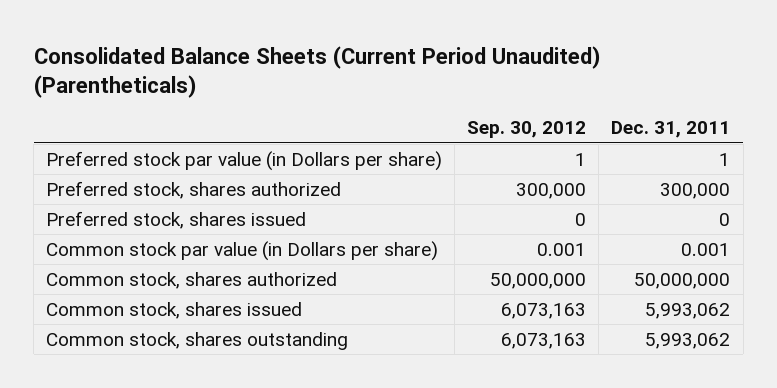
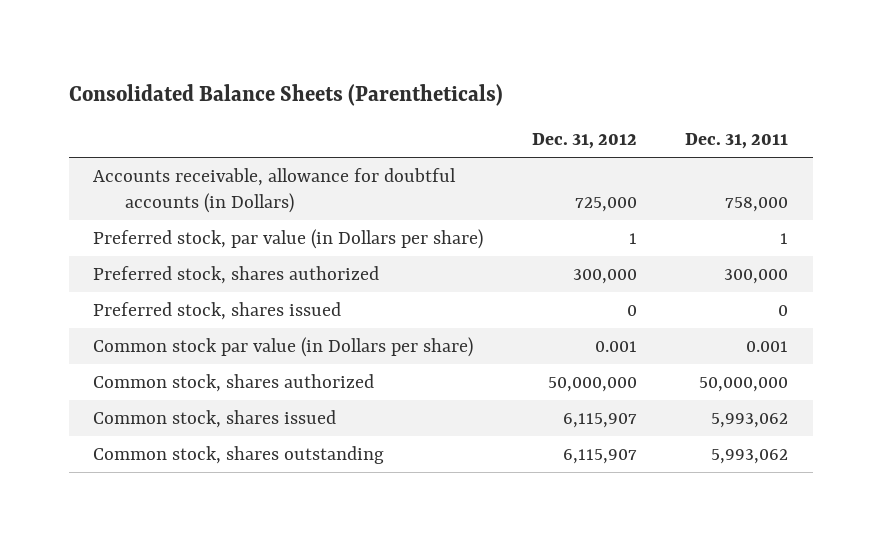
[33,45,601,99] Consolidated Balance Sheets (Current Period Unaudited) (Parentheticals) -> [68,83,503,106] Consolidated Balance Sheets (Parentheticals)
[467,121,587,139] Sep. 30, 2012 -> none
none -> [531,133,637,150] Dec. 31, 2012
none -> [93,167,457,213] Accounts receivable, allowance for doubtful accounts (in Dollars)
[46,150,443,171] Preferred stock par value (in Dollars per share) -> [93,228,484,249] Preferred stock, par value (in Dollars per share)

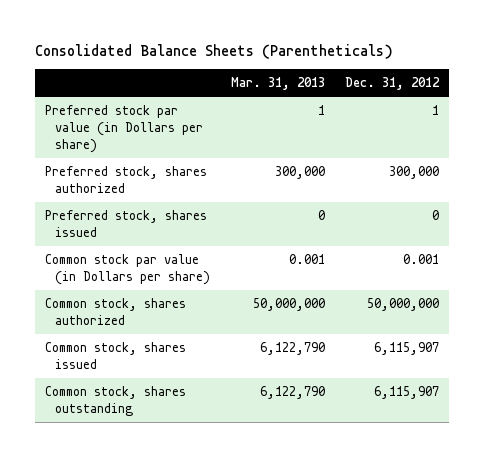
[685,133,789,150] Dec. 31, 2011 -> none
none -> [230,77,325,91] Mar. 31, 2013
[93,167,457,213] Accounts receivable, allowance for doubtful accounts (in Dollars) -> none
[93,228,484,249] Preferred stock, par value (in Dollars per share) -> [45,105,204,153] Preferred stock par value (in Dollars per share)

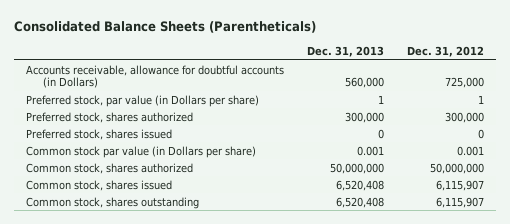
[230,77,325,91] Mar. 31, 2013 -> none
none -> [306,46,384,58] Dec. 31, 2013
none -> [25,64,284,89] Accounts receivable, allowance for doubtful accounts (in Dollars)
[45,105,204,153] Preferred stock par value (in Dollars per share) -> [25,94,259,107] Preferred stock, par value (in Dollars per share)

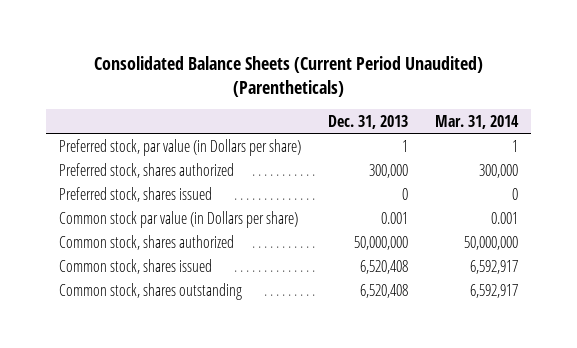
[13,21,316,34] Consolidated Balance Sheets (Parentheticals) -> [93,55,483,97] Consolidated Balance Sheets (Current Period Unaudited) (Parentheticals)
[407,46,485,58] Dec. 31, 2012 -> none
none -> [434,114,519,129] Mar. 31, 2014
[25,64,284,89] Accounts receivable, allowance for doubtful accounts (in Dollars) -> none

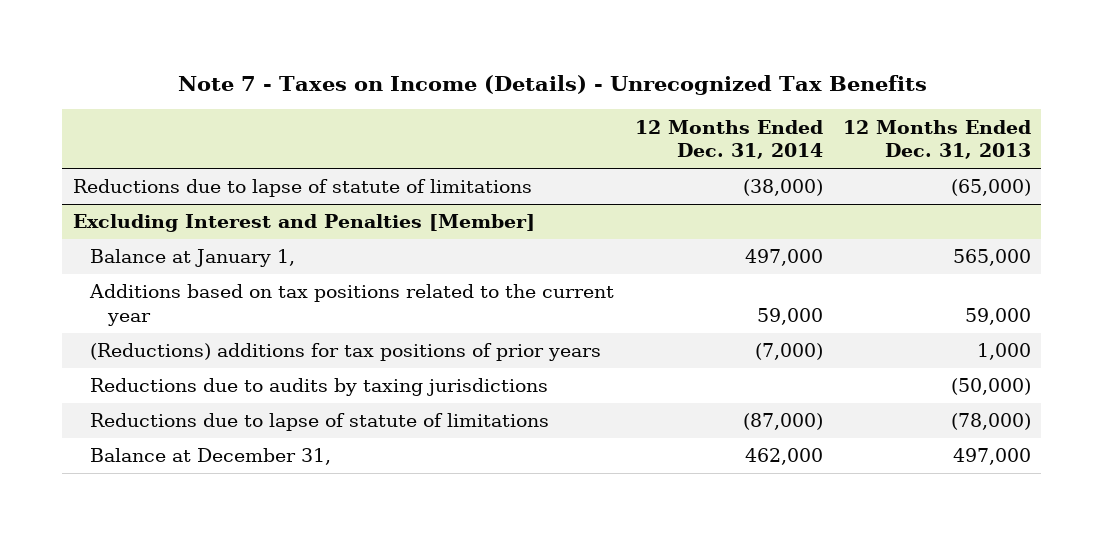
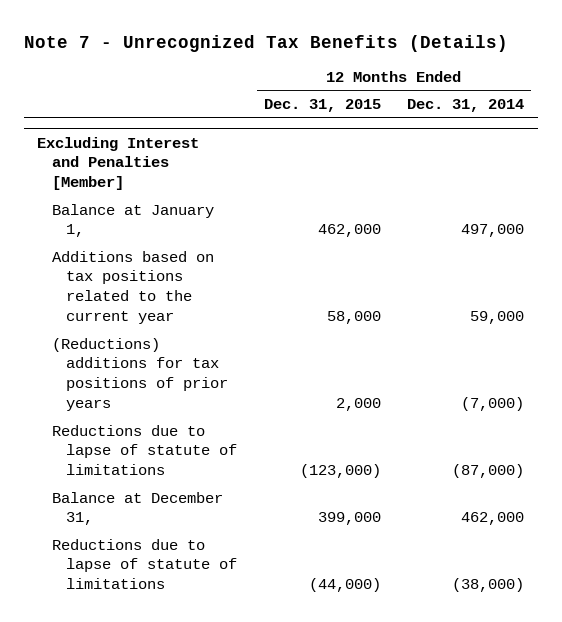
[177,74,927,95] Note 7 - Taxes on Income (Details) - Unrecognized Tax Benefits -> [23,34,508,52] Note 7 - Unrecognized Tax Benefits (Details)
[843,119,1032,160] 12 Months Ended Dec. 31, 2013 -> none
none -> [263,99,381,113] Dec. 31, 2015
[72,179,532,198] Reductions due to lapse of statute of limitations -> none
[90,378,549,397] Reductions due to audits by taxing jurisdictions -> none
none -> [51,538,237,590] Reductions due to lapse of statute of limitations

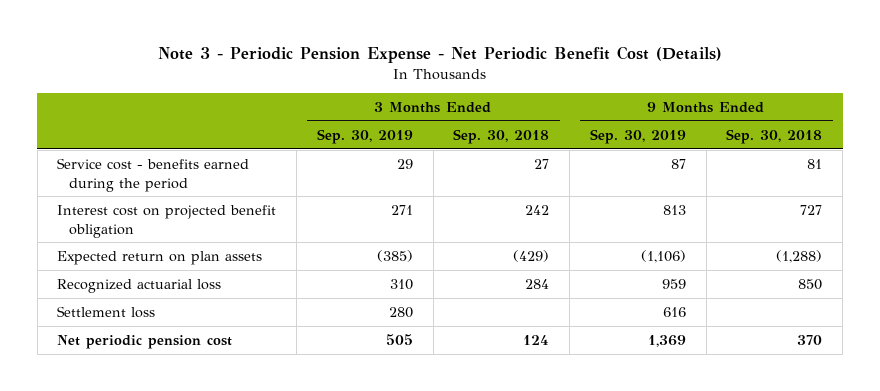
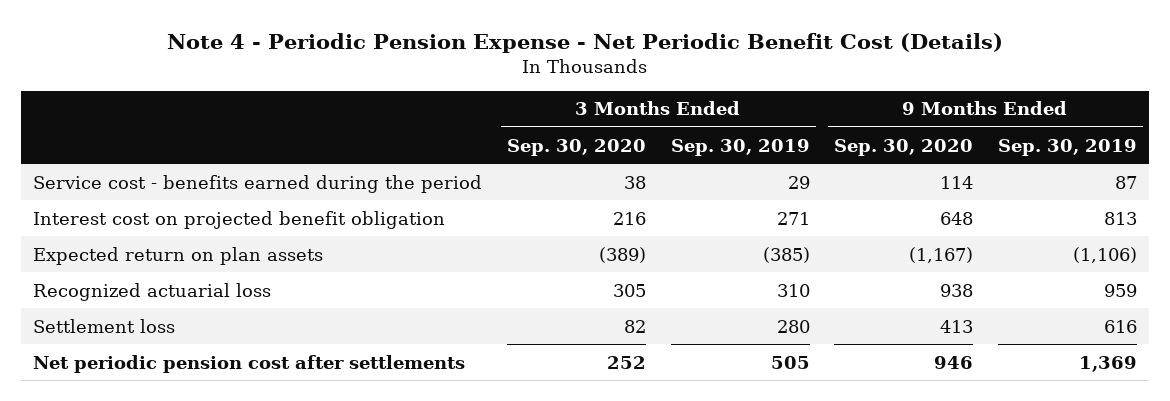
[157,46,722,64] Note 3 - Periodic Pension Expense - Net Periodic Benefit Cost (Details) -> [167,32,1004,53] Note 4 - Periodic Pension Expense - Net Periodic Benefit Cost (Details)
[453,128,550,144] Sep. 30, 2018 -> none
[726,128,823,144] Sep. 30, 2018 -> none
none -> [506,138,646,156] Sep. 30, 2020
none -> [834,138,974,156] Sep. 30, 2020
[57,334,233,349] Net periodic pension cost -> [33,354,466,373] Net periodic pension cost after settlements

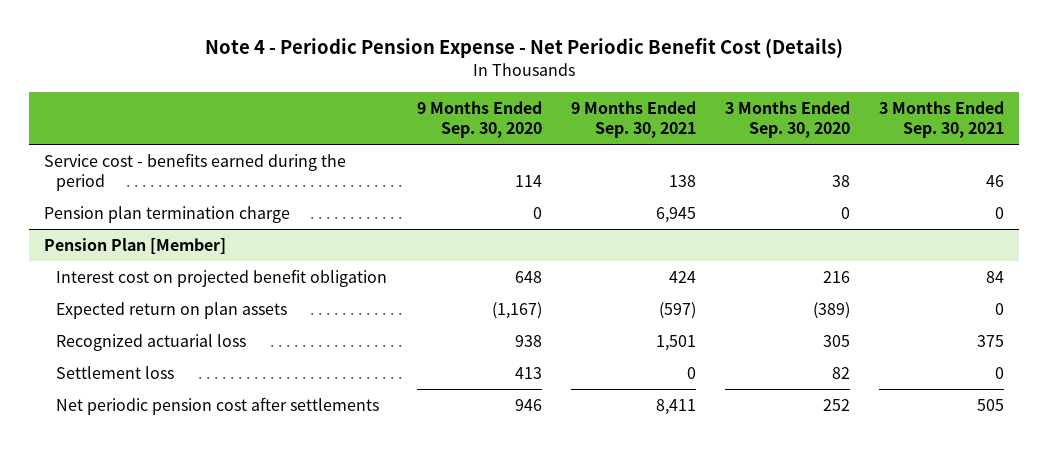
[670,138,810,156] Sep. 30, 2019 -> none
[997,138,1137,156] Sep. 30, 2019 -> none
none -> [570,100,696,139] 9 Months Ended Sep. 30, 2021
none -> [879,100,1005,139] 3 Months Ended Sep. 30, 2021
none -> [43,205,290,223] Pension plan termination charge
none -> [43,237,226,254] Pension Plan [Member]

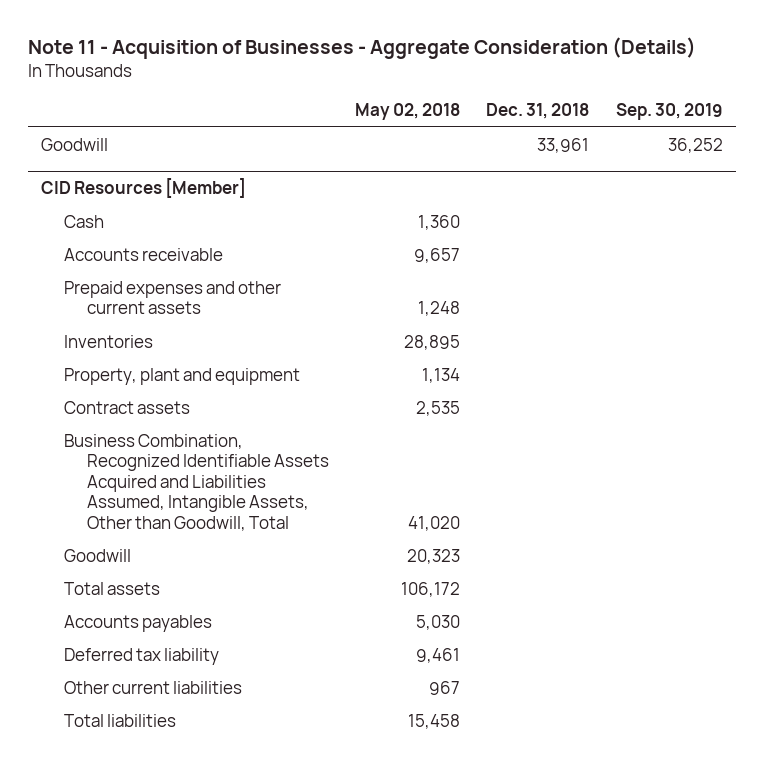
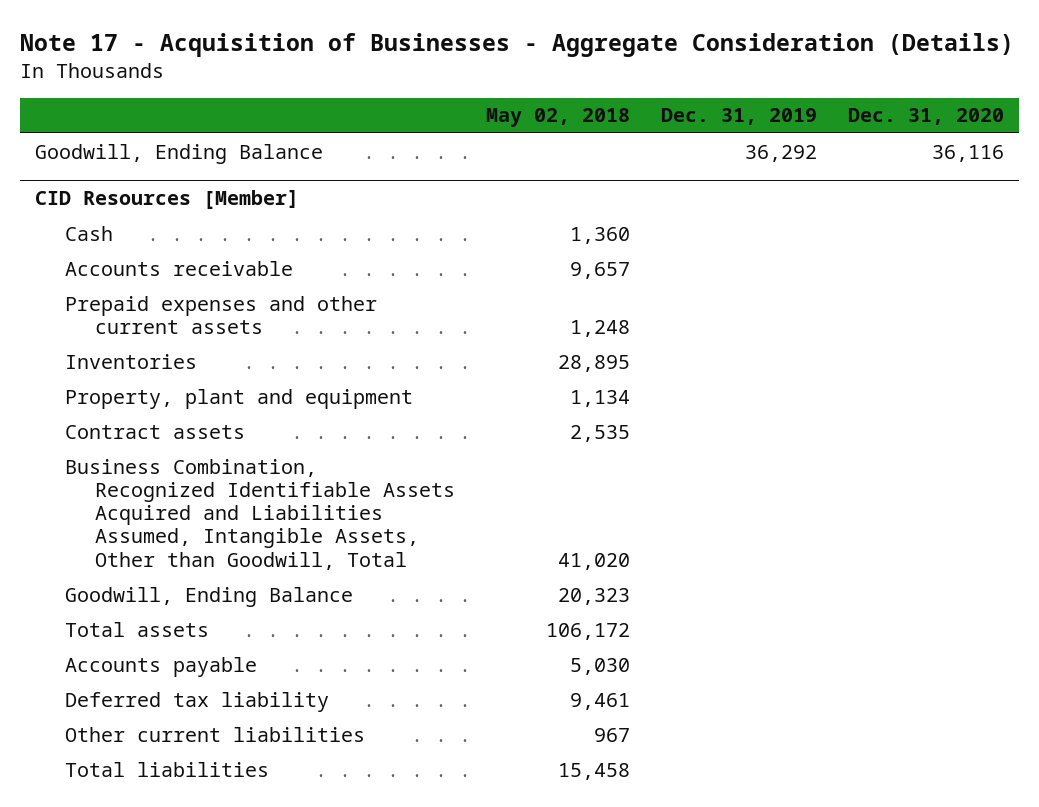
[27,37,696,60] Note 11 - Acquisition of Businesses - Aggregate Consideration (Details) -> [19,32,1014,57] Note 17 - Acquisition of Businesses - Aggregate Consideration (Details)
[486,103,590,120] Dec. 31, 2018 -> none
[615,103,723,121] Sep. 30, 2019 -> none
none -> [660,108,817,126] Dec. 31, 2019
none -> [847,108,1004,126] Dec. 31, 2020
[41,137,109,151] Goodwill -> [35,143,324,164] Goodwill, Ending Balance
[63,548,131,562] Goodwill -> [65,586,354,607] Goodwill, Ending Balance
[63,614,212,632] Accounts payables -> [65,656,258,677] Accounts payable

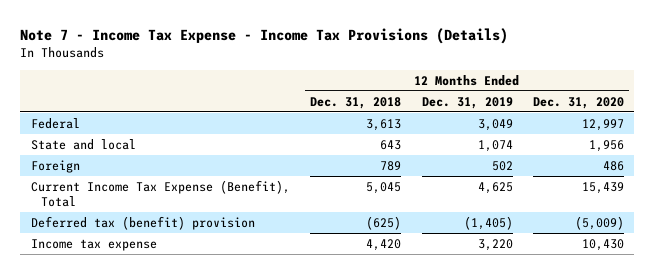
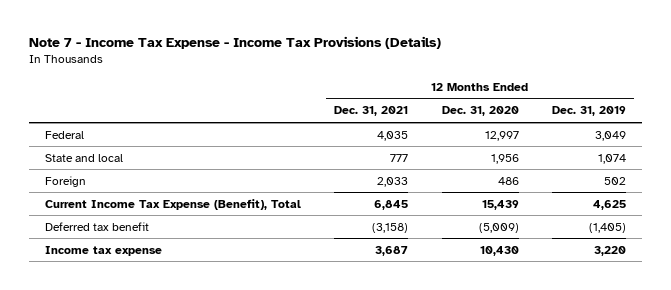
[310,96,402,109] Dec. 31, 2018 -> none
none -> [334,106,409,117] Dec. 31, 2021
[30,215,255,230] Deferred tax (benefit) provision -> [45,221,150,231] Deferred tax benefit

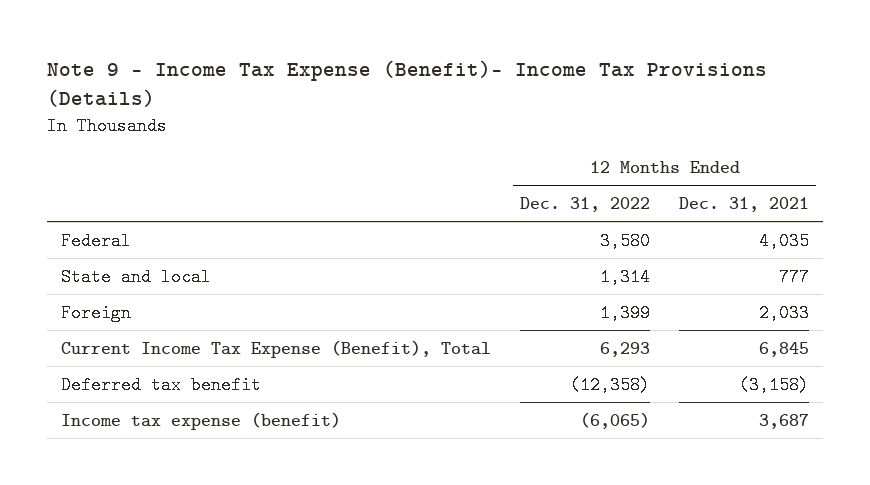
[28,36,441,50] Note 7 - Income Tax Expense - Income Tax Provisions (Details) -> [47,60,768,108] Note 9 - Income Tax Expense (Benefit)- Income Tax Provisions (Details)
[441,106,519,117] Dec. 31, 2020 -> none
[551,106,626,117] Dec. 31, 2019 -> none
none -> [520,197,651,213] Dec. 31, 2022
[45,245,163,256] Income tax expense -> [61,411,342,430] Income tax expense (benefit)

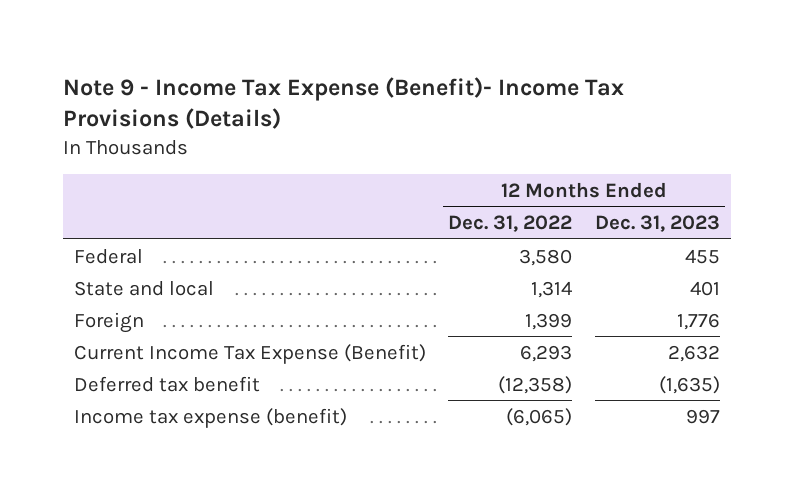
[678,197,809,213] Dec. 31, 2021 -> none
none -> [594,214,720,232] Dec. 31, 2023
[61,339,492,358] Current Income Tax Expense (Benefit), Total -> [74,343,427,364] Current Income Tax Expense (Benefit)

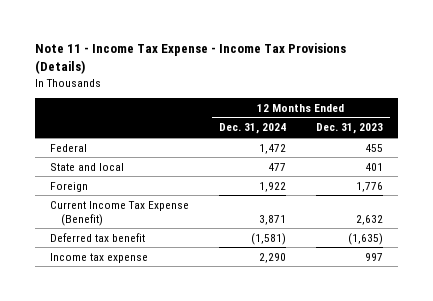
[62,76,624,130] Note 9 - Income Tax Expense (Benefit)- Income Tax Provisions (Details) -> [35,43,347,75] Note 11 - Income Tax Expense - Income Tax Provisions (Details)
[448,214,573,232] Dec. 31, 2022 -> none
none -> [219,123,287,135] Dec. 31, 2024
[74,407,348,428] Income tax expense (benefit) -> [50,252,149,263] Income tax expense

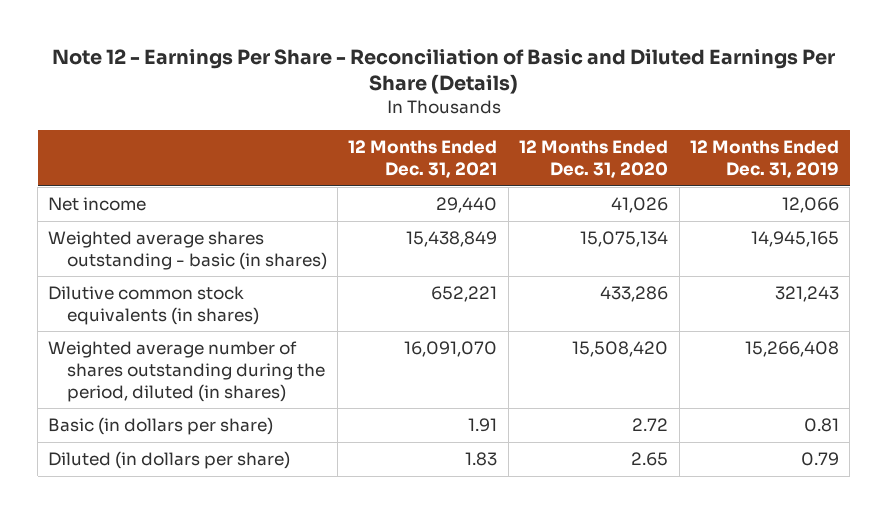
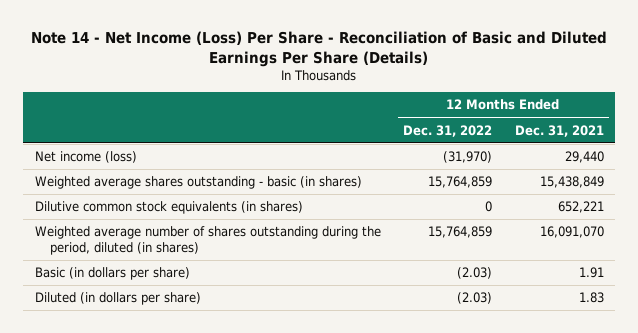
[51,48,835,95] Note 12 - Earnings Per Share - Reconciliation of Basic and Diluted Earnings Per Share (Details) -> [31,31,608,67] Note 14 - Net Income (Loss) Per Share - Reconciliation of Basic and Diluted Earnings Per Share (Details)
[519,140,669,179] 12 Months Ended Dec. 31, 2020 -> none
[690,140,840,179] 12 Months Ended Dec. 31, 2019 -> none
none -> [403,124,493,137] Dec. 31, 2022
[48,197,147,212] Net income -> [34,151,137,164] Net income (loss)

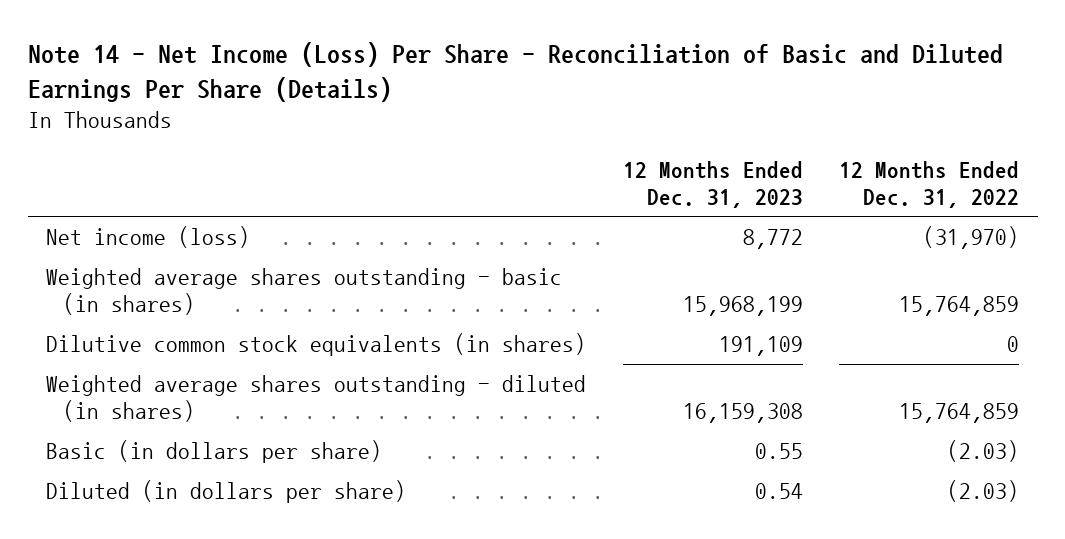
[514,124,604,137] Dec. 31, 2021 -> none
none -> [622,160,803,208] 12 Months Ended Dec. 31, 2023
[34,226,381,256] Weighted average number of shares outstanding during the period, diluted (in shares) -> [46,375,587,423] Weighted average shares outstanding - diluted (in shares)

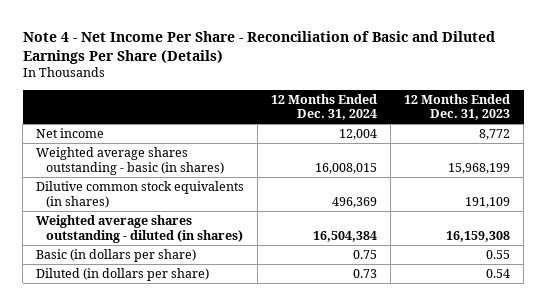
[27,42,1003,102] Note 14 - Net Income (Loss) Per Share - Reconciliation of Basic and Diluted Earnings Per Share (Details) -> [22,30,495,64] Note 4 - Net Income Per Share - Reconciliation of Basic and Diluted Earnings Per Share (Details)
[839,160,1020,208] 12 Months Ended Dec. 31, 2022 -> none
none -> [271,93,378,121] 12 Months Ended Dec. 31, 2024
[46,226,251,249] Net income (loss) -> [36,128,105,139] Net income

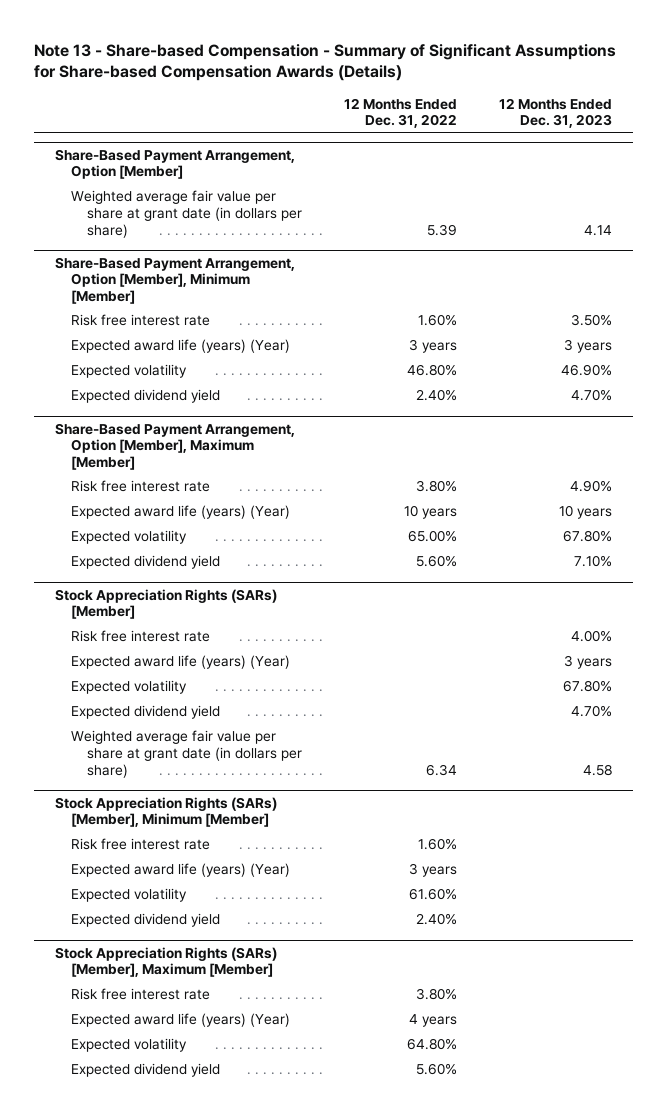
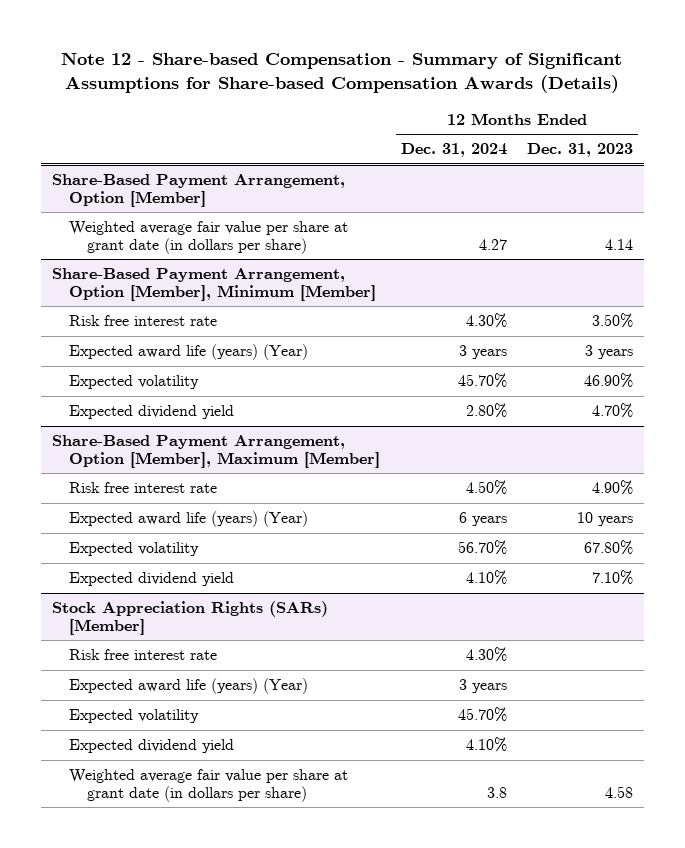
[33,43,616,82] Note 13 - Share-based Compensation - Summary of Significant Assumptions for Share-based Compensation Awards (Details) -> [61,52,623,94] Note 12 - Share-based Compensation - Summary of Significant Assumptions for Share-based Compensation Awards (Details)
[343,97,457,129] 12 Months Ended Dec. 31, 2022 -> none
none -> [400,143,507,158] Dec. 31, 2024
[70,630,210,643] Risk free interest rate -> none
[70,655,290,670] Expected award life (years) (Year) -> none
[70,680,187,695] Expected volatility -> none
[70,705,220,720] Expected dividend yield -> none
[54,796,277,828] Stock Appreciation Rights (SARs) [Member], Minimum [Member] -> none
[54,946,277,978] Stock Appreciation Rights (SARs) [Member], Maximum [Member] -> none
[70,988,210,1001] Risk free interest rate -> none
[70,1013,290,1028] Expected award life (years) (Year) -> none
[70,1038,187,1053] Expected volatility -> none
[70,1063,220,1078] Expected dividend yield -> none
[70,730,302,778] Weighted average fair value per share at grant date (in dollars per share) -> [69,769,349,802] Weighted average fair value per share at grant date (in dollars per share)

